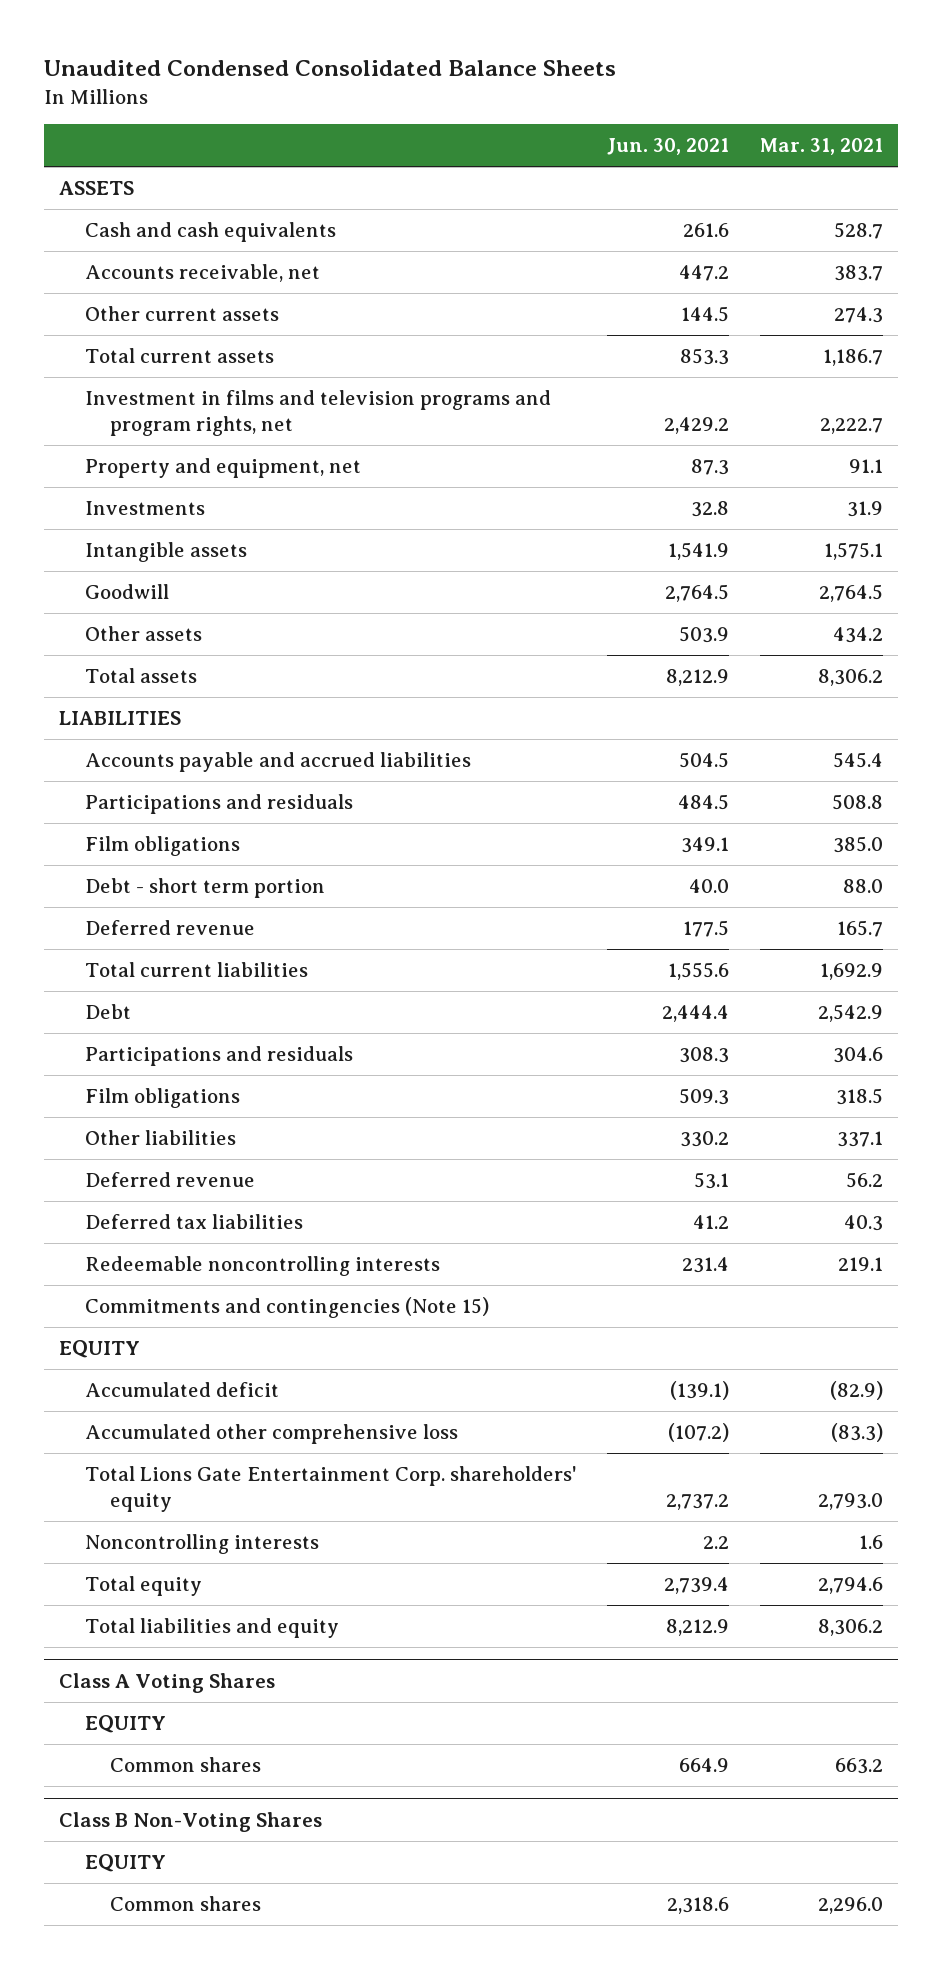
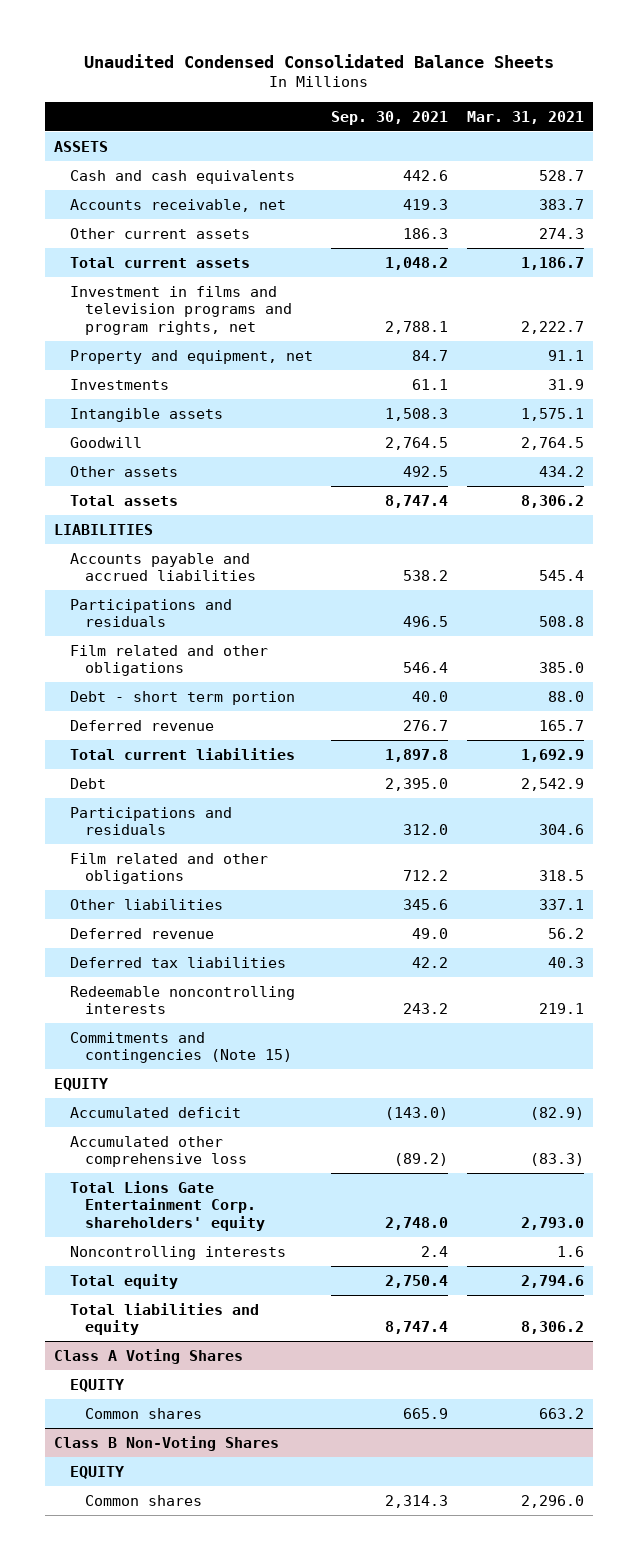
[607,138,730,156] Jun. 30, 2021 -> none
none -> [331,110,449,125] Sep. 30, 2021
[84,836,240,857] Film obligations -> [69,644,268,677] Film related and other obligations
[84,1088,240,1109] Film obligations -> [69,852,268,885] Film related and other obligations

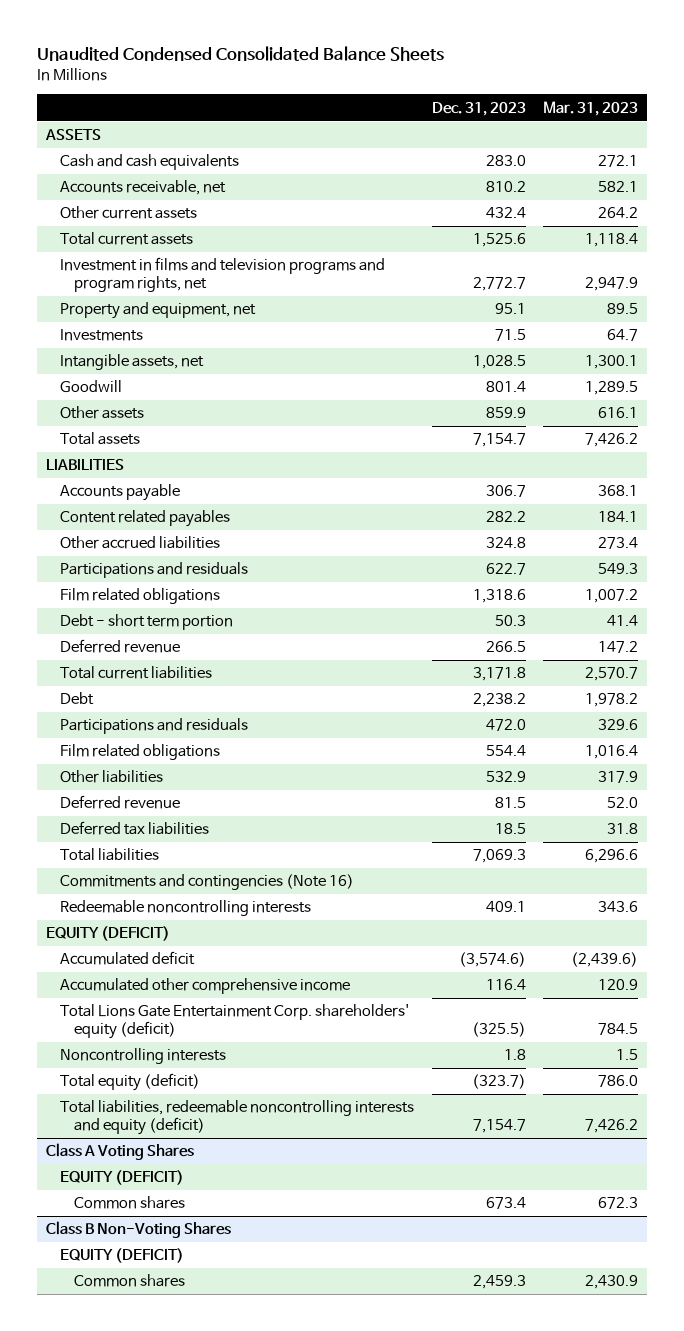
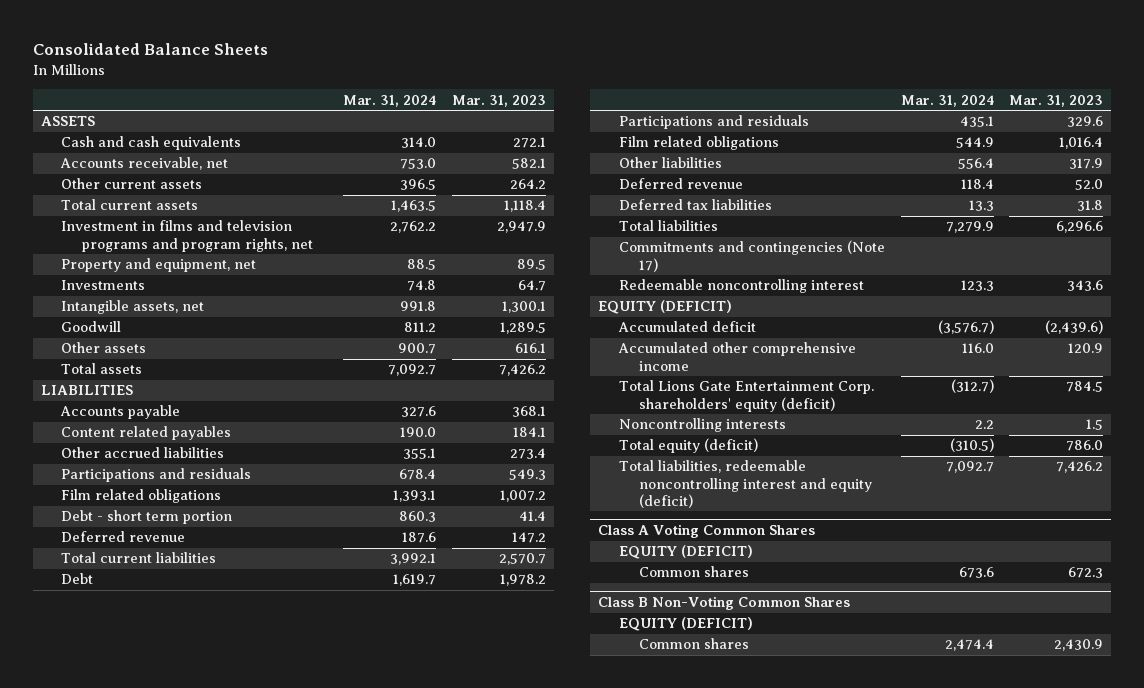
[36,45,444,61] Unaudited Condensed Consolidated Balance Sheets -> [32,43,268,56] Consolidated Balance Sheets
[431,101,526,116] Dec. 31, 2023 -> none
none -> [343,94,437,107] Mar. 31, 2024
[60,874,355,891] Commitments and contingencies (Note 16) -> [618,240,885,272] Commitments and contingencies (Note 17)
[60,900,312,917] Redeemable noncontrolling interests -> [618,279,864,294] Redeemable noncontrolling interest
[60,1100,415,1136] Total liabilities, redeemable noncontrolling interests and equity (deficit) -> [618,460,873,508] Total liabilities, redeemable noncontrolling interest and equity (deficit)
[45,1143,194,1161] Class A Voting Shares -> [598,524,816,539] Class A Voting Common Shares
[45,1221,231,1239] Class B Non-Voting Shares -> [598,596,851,611] Class B Non-Voting Common Shares

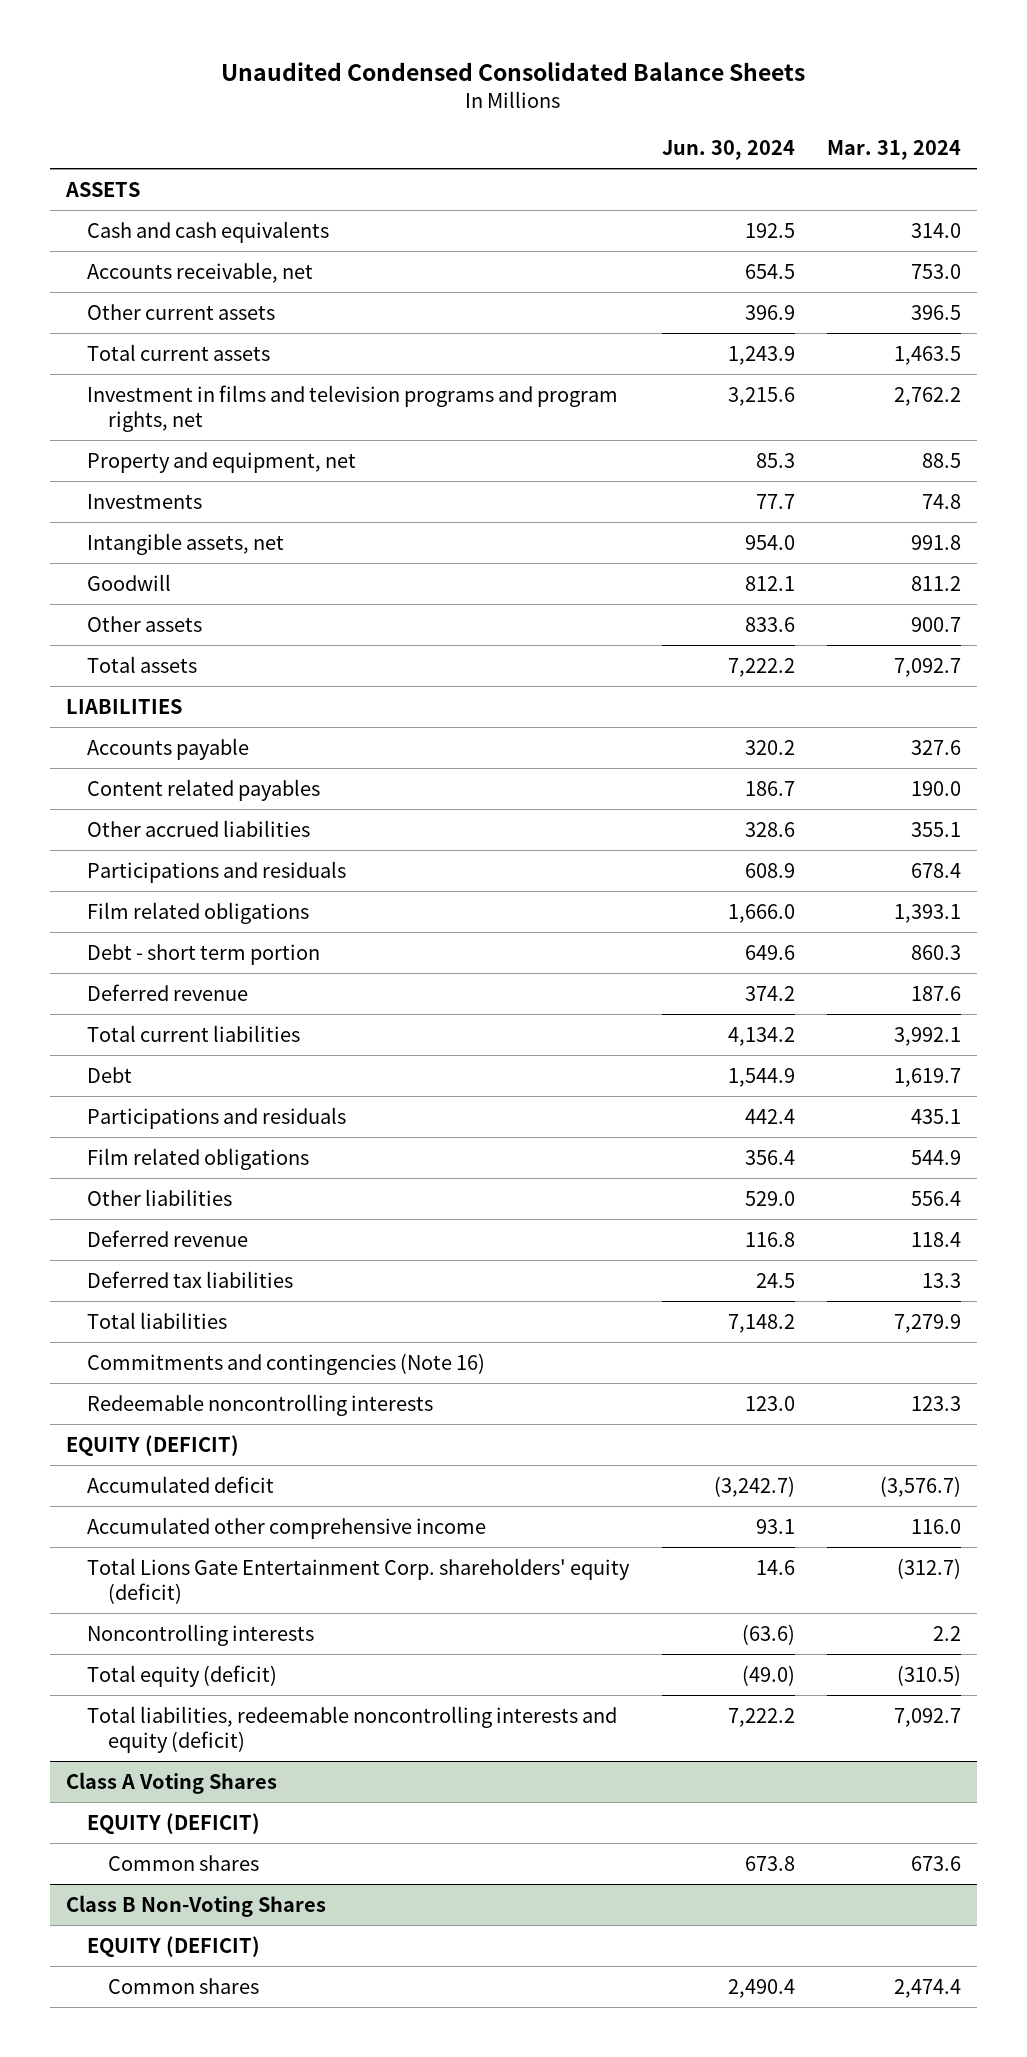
[32,43,268,56] Consolidated Balance Sheets -> [221,61,806,81] Unaudited Condensed Consolidated Balance Sheets
[452,94,547,107] Mar. 31, 2023 -> none
none -> [661,140,795,161] Jun. 30, 2024
[618,240,885,272] Commitments and contingencies (Note 17) -> [87,1352,486,1375] Commitments and contingencies (Note 16)
[618,279,864,294] Redeemable noncontrolling interest -> [87,1393,434,1416] Redeemable noncontrolling interests
[618,460,873,508] Total liabilities, redeemable noncontrolling interest and equity (deficit) -> [87,1705,618,1754] Total liabilities, redeemable noncontrolling interests and equity (deficit)
[598,524,816,539] Class A Voting Common Shares -> [65,1771,277,1794] Class A Voting Shares
[598,596,851,611] Class B Non-Voting Common Shares -> [65,1894,326,1917] Class B Non-Voting Shares

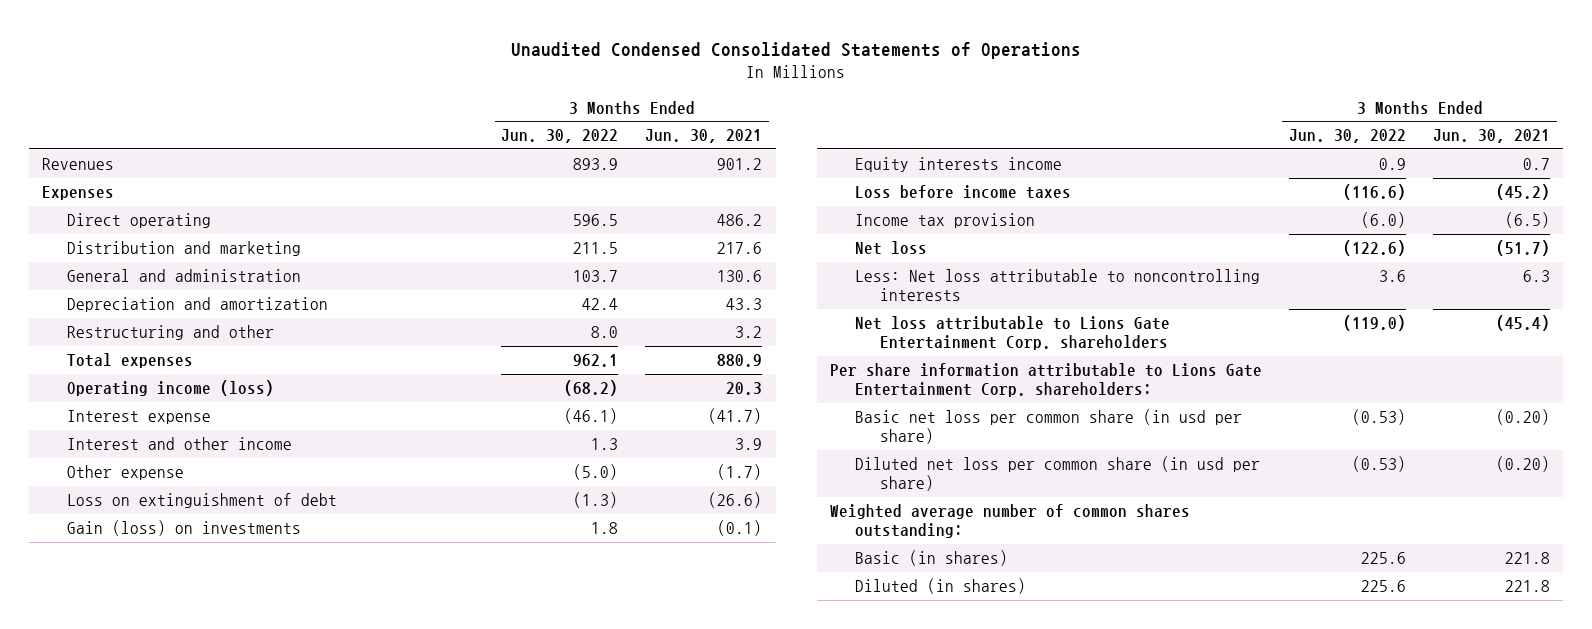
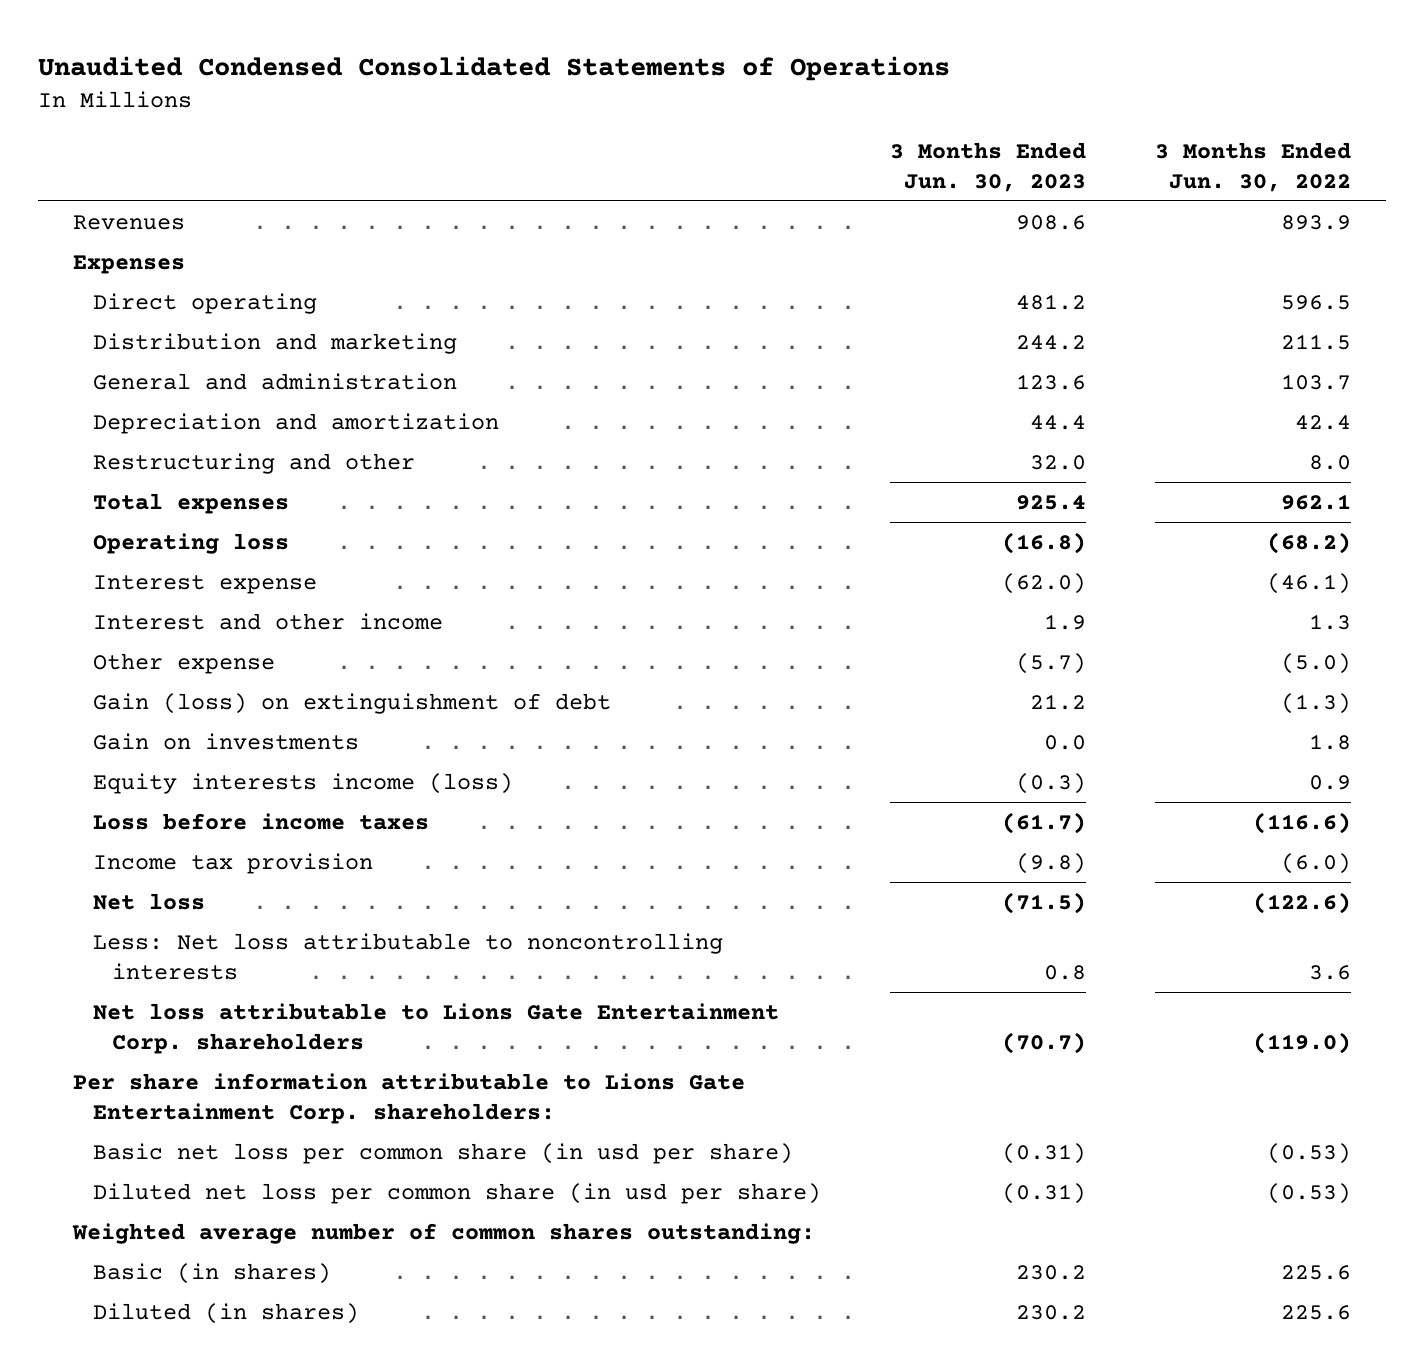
[645,129,763,144] Jun. 30, 2021 -> none
none -> [889,141,1086,192] 3 Months Ended Jun. 30, 2023
[67,380,275,397] Operating income (loss) -> [92,532,289,554] Operating loss
[67,493,338,509] Loss on extinguishment of debt -> [92,692,611,714] Gain (loss) on extinguishment of debt
[67,520,302,537] Gain (loss) on investments -> [92,732,359,750] Gain on investments
[854,157,1062,173] Equity interests income -> [92,772,513,794] Equity interests income (loss)

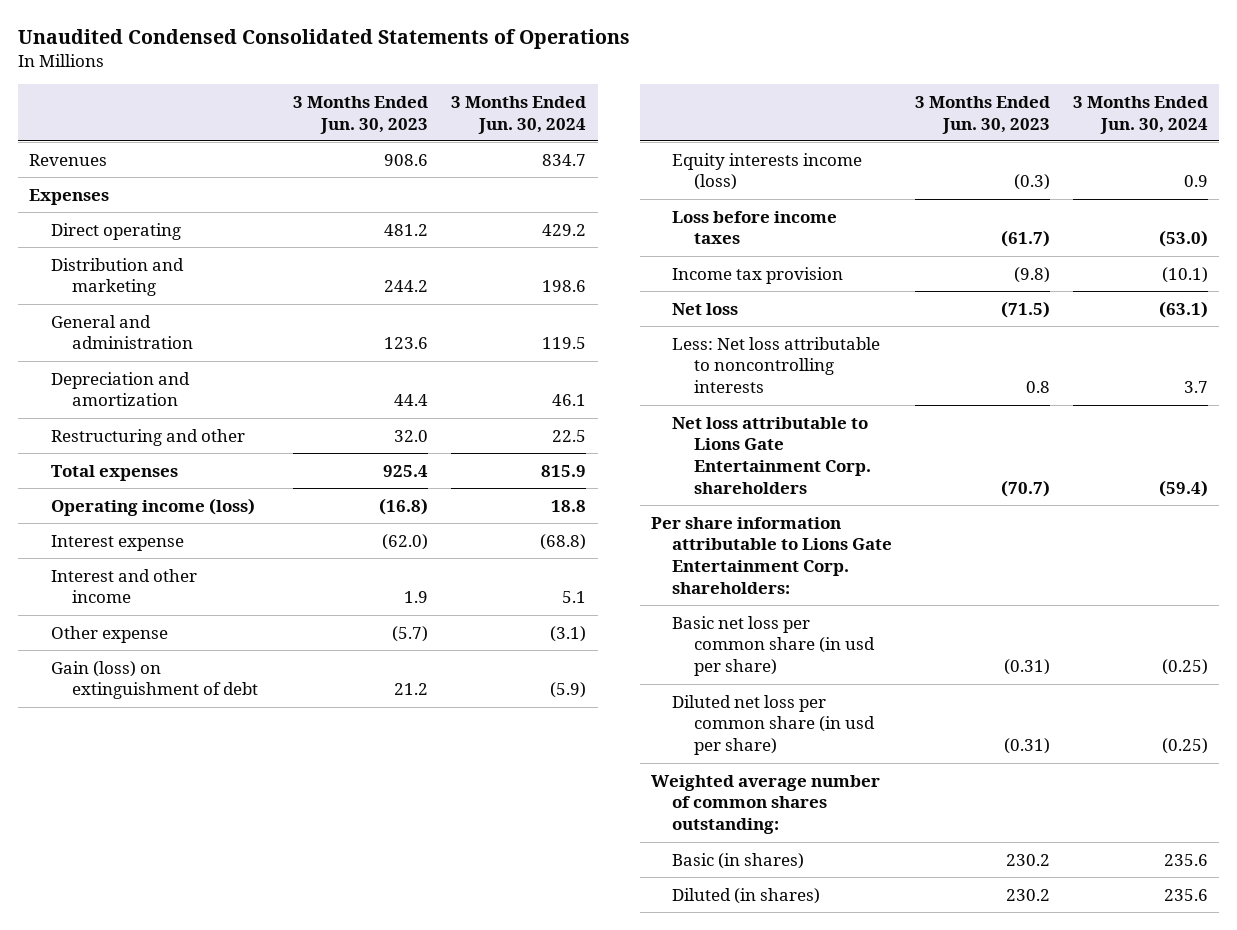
[1154,141,1351,192] 3 Months Ended Jun. 30, 2022 -> none
none -> [451,95,587,134] 3 Months Ended Jun. 30, 2024
[92,532,289,554] Operating loss -> [50,497,255,516] Operating income (loss)
[92,732,359,750] Gain on investments -> none

